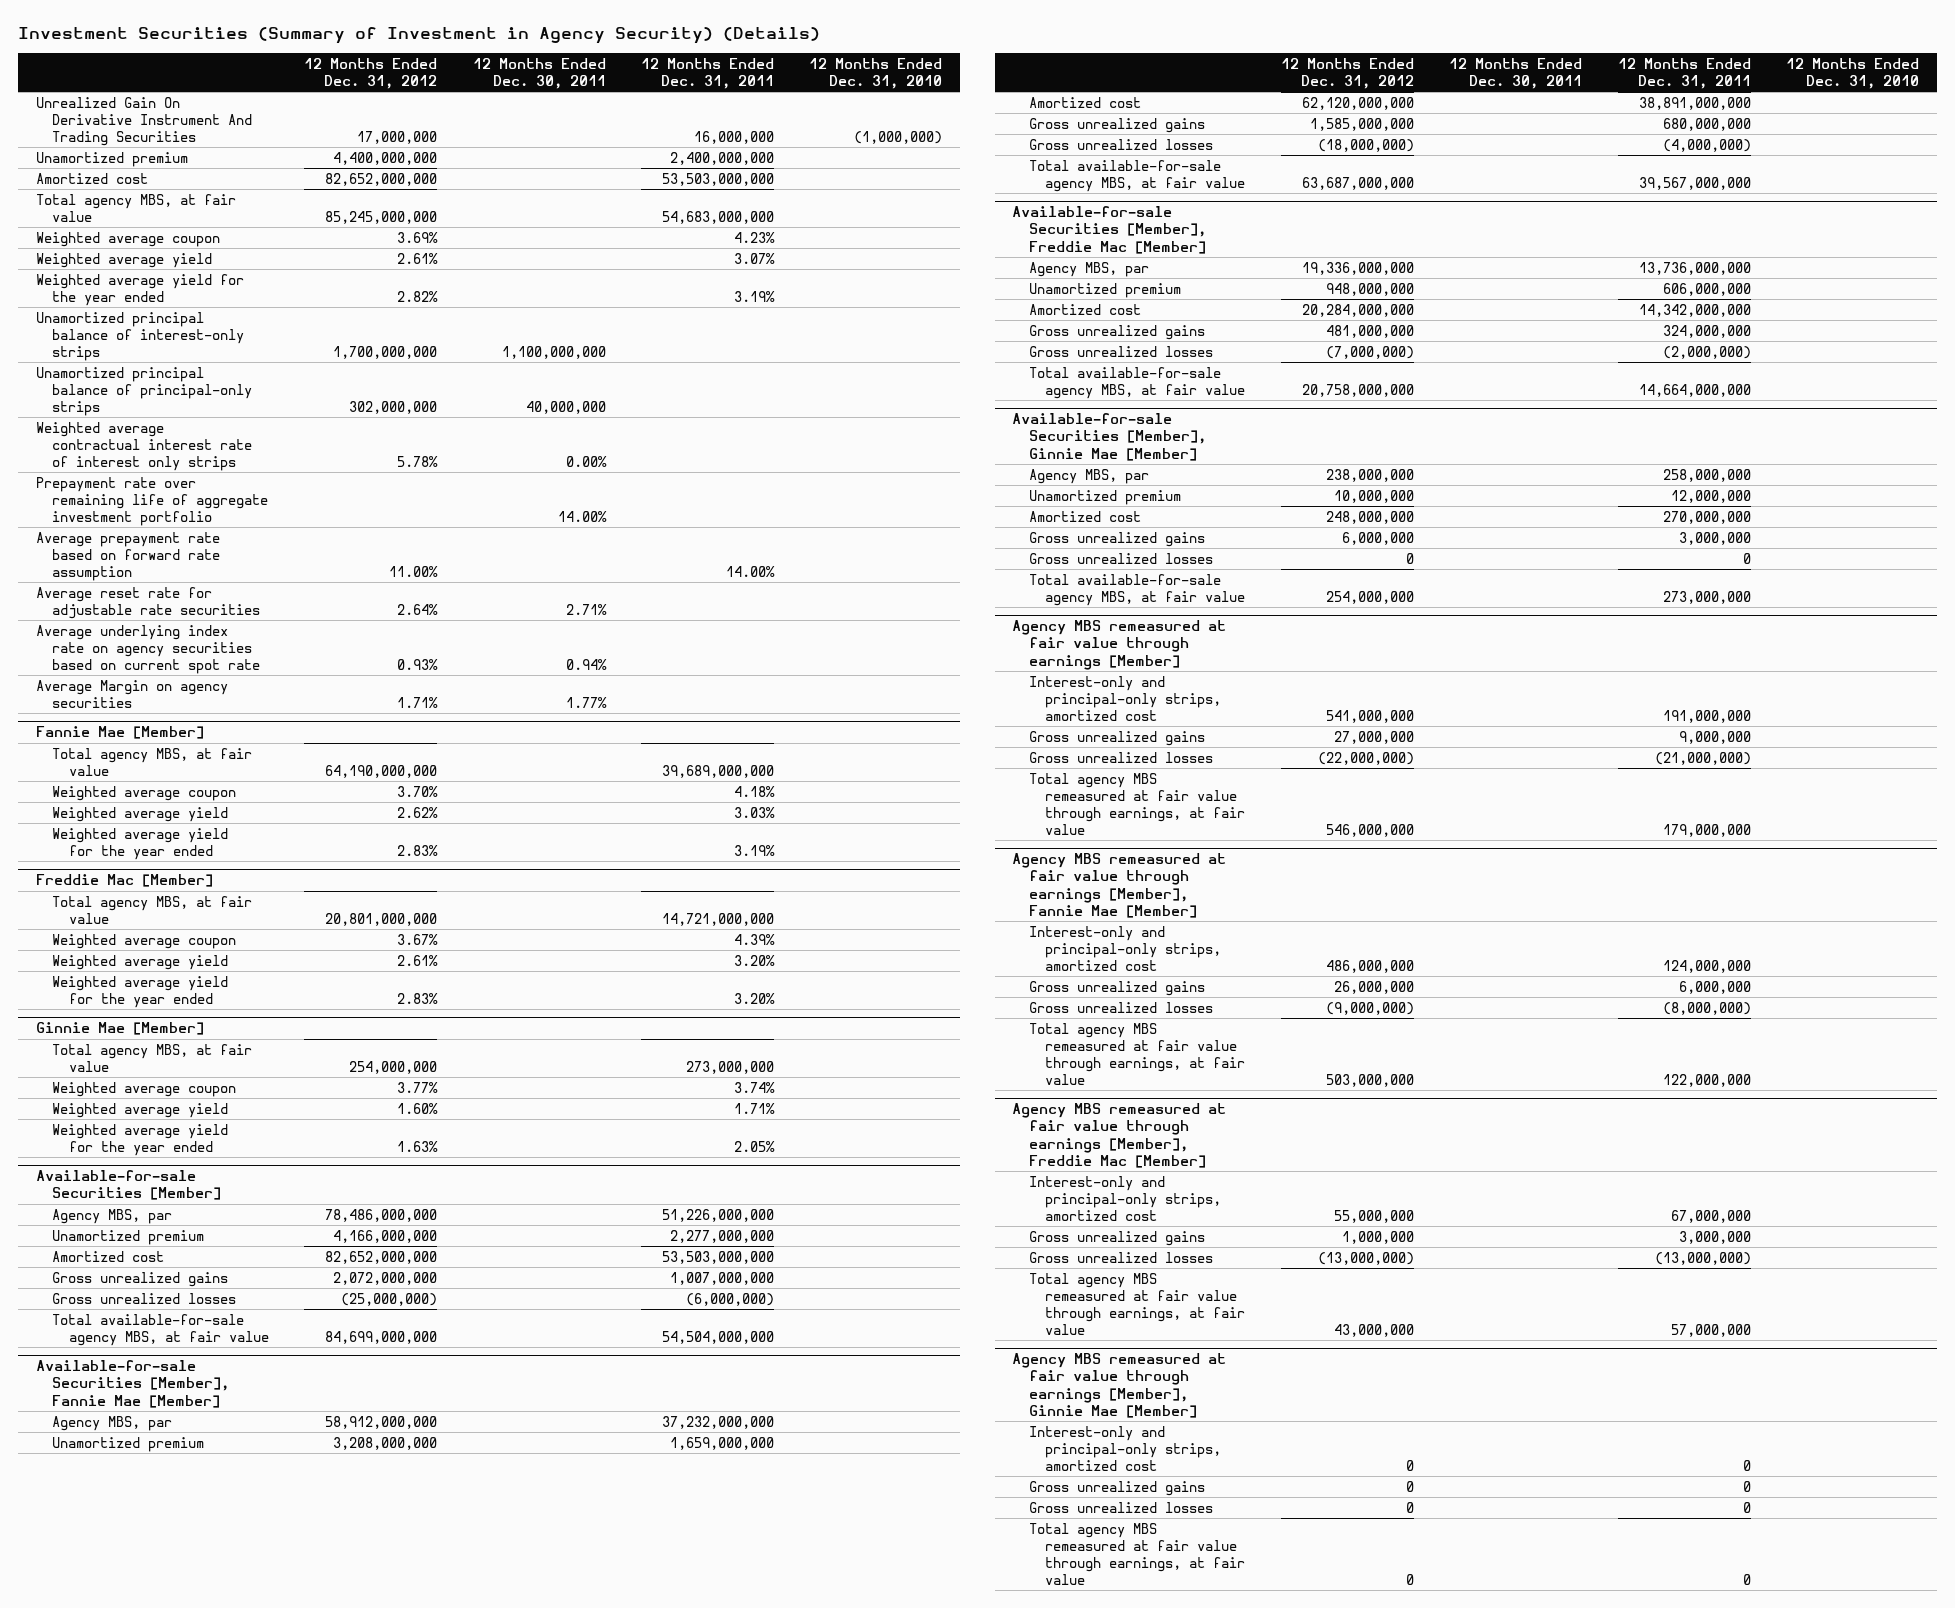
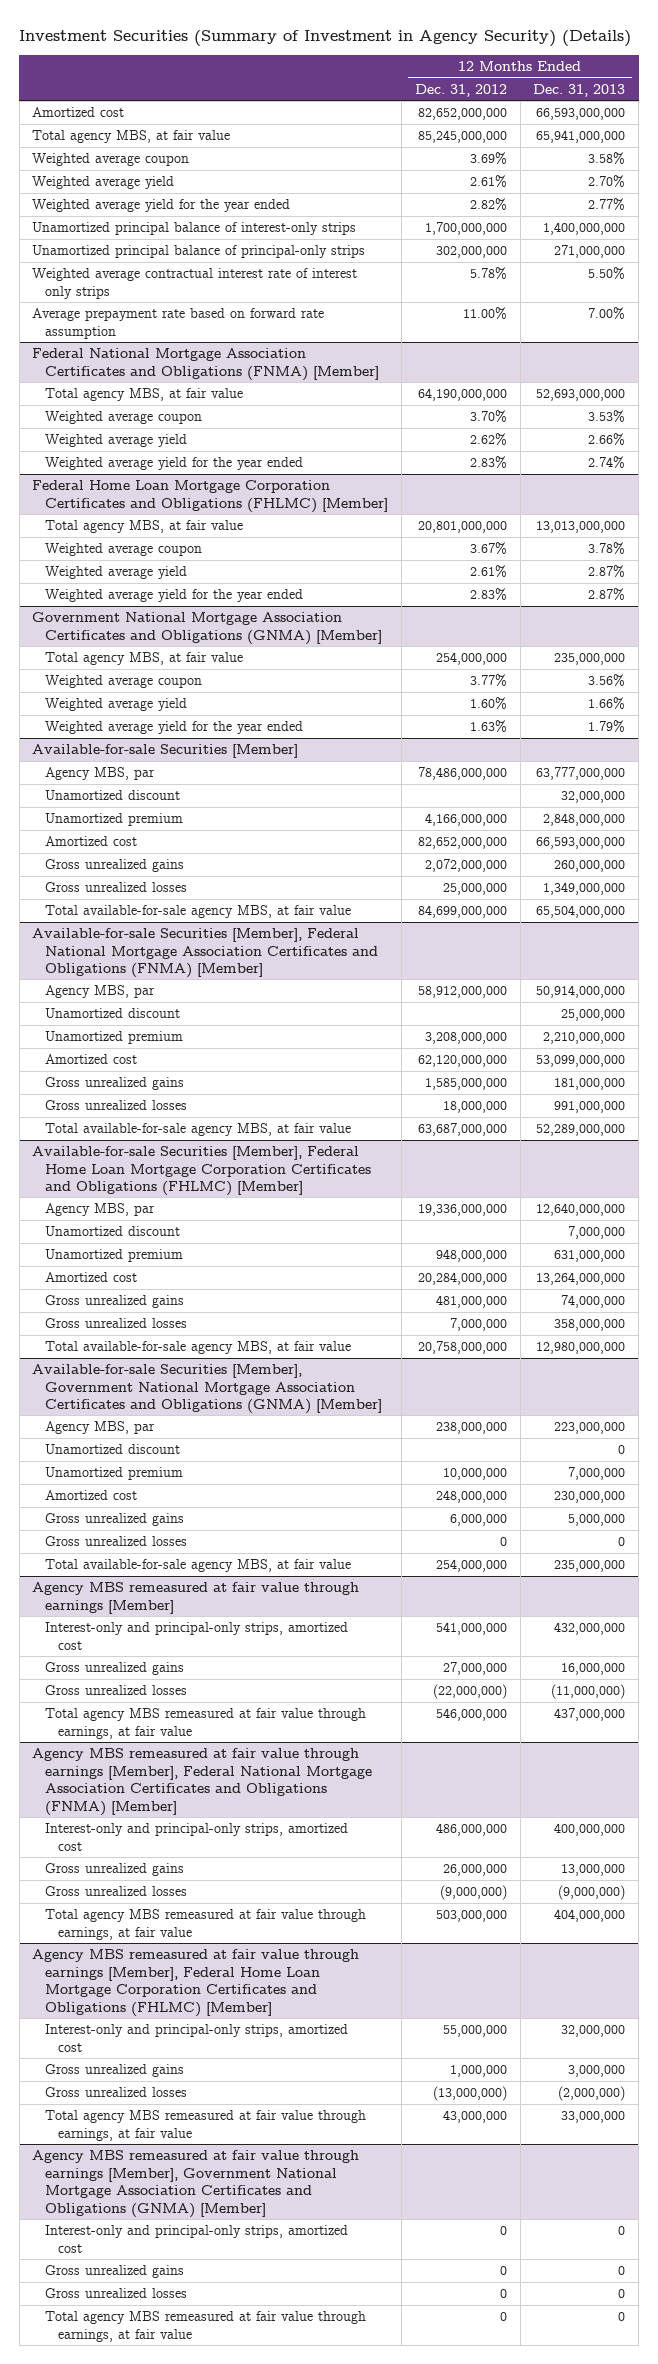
[472,57,606,89] 12 Months Ended Dec. 30, 2011 -> none
[641,57,775,89] 12 Months Ended Dec. 31, 2011 -> none
[809,57,943,89] 12 Months Ended Dec. 31, 2010 -> none
none -> [533,83,626,97] Dec. 31, 2013
[35,96,253,147] Unrealized Gain On Derivative Instrument And Trading Securities -> none
[35,151,188,167] Unamortized premium -> none
[35,476,269,527] Prepayment rate over remaining life of aggregate investment portfolio -> none
[35,586,261,619] Average reset rate for adjustable rate securities -> none
[35,624,261,675] Average underlying index rate on agency securities based on current spot rate -> none
[35,679,228,708] Average Margin on agency securities -> none
[35,726,204,740] Fannie Mae [Member] -> none
none -> [32,348,380,381] Federal National Mortgage Association Certificates and Obligations (FNMA) [Member]
[35,874,213,888] Freddie Mac [Member] -> none
none -> [32,480,389,513] Federal Home Loan Mortgage Corporation Certificates and Obligations (FHLMC) [Member]
[35,1022,204,1036] Ginnie Mae [Member] -> none
none -> [32,612,383,645] Government National Mortgage Association Certificates and Obligations (GNMA) [Member]
none -> [45,790,181,801] Unamortized discount
[341,1292,438,1306] (25,000,000) -> [442,883,507,896] 25,000,000
[35,1360,230,1408] Available-for-sale Securities [Member], Fannie Mae [Member] -> none
none -> [32,928,379,979] Available-for-sale Securities [Member], Federal National Mortgage Association Certificates and Obligations (FNMA) [Member]
none -> [45,1008,181,1019] Unamortized discount
[1317,138,1414,152] (18,000,000) -> [442,1101,507,1114] 18,000,000
[1012,206,1206,254] Available-for-sale Securities [Member], Freddie Mac [Member] -> none
none -> [32,1146,372,1197] Available-for-sale Securities [Member], Federal Home Loan Mortgage Corporation Certificates and Obligations (FHLMC) [Member]
none -> [45,1226,181,1237] Unamortized discount
[1325,345,1414,359] (7,000,000) -> [449,1318,507,1332] 7,000,000
[1012,413,1206,461] Available-for-sale Securities [Member], Ginnie Mae [Member] -> none
none -> [32,1364,383,1415] Available-for-sale Securities [Member], Government National Mortgage Association Certificates and Obligations (GNMA) [Member]
none -> [45,1444,181,1455] Unamortized discount
[1012,853,1227,918] Agency MBS remeasured at fair value through earnings [Member], Fannie Mae [Member] -> none
none -> [32,1748,373,1816] Agency MBS remeasured at fair value through earnings [Member], Federal National Mortgage Association Certificates and Obligations (FNMA) [Member]
[1012,1103,1227,1168] Agency MBS remeasured at fair value through earnings [Member], Freddie Mac [Member] -> none
none -> [32,1949,360,2017] Agency MBS remeasured at fair value through earnings [Member], Federal Home Loan Mortgage Corporation Certificates and Obligations (FHLMC) [Member]
[1012,1353,1227,1418] Agency MBS remeasured at fair value through earnings [Member], Ginnie Mae [Member] -> none
none -> [32,2150,360,2218] Agency MBS remeasured at fair value through earnings [Member], Government National Mortgage Association Certificates and Obligations (GNMA) [Member]

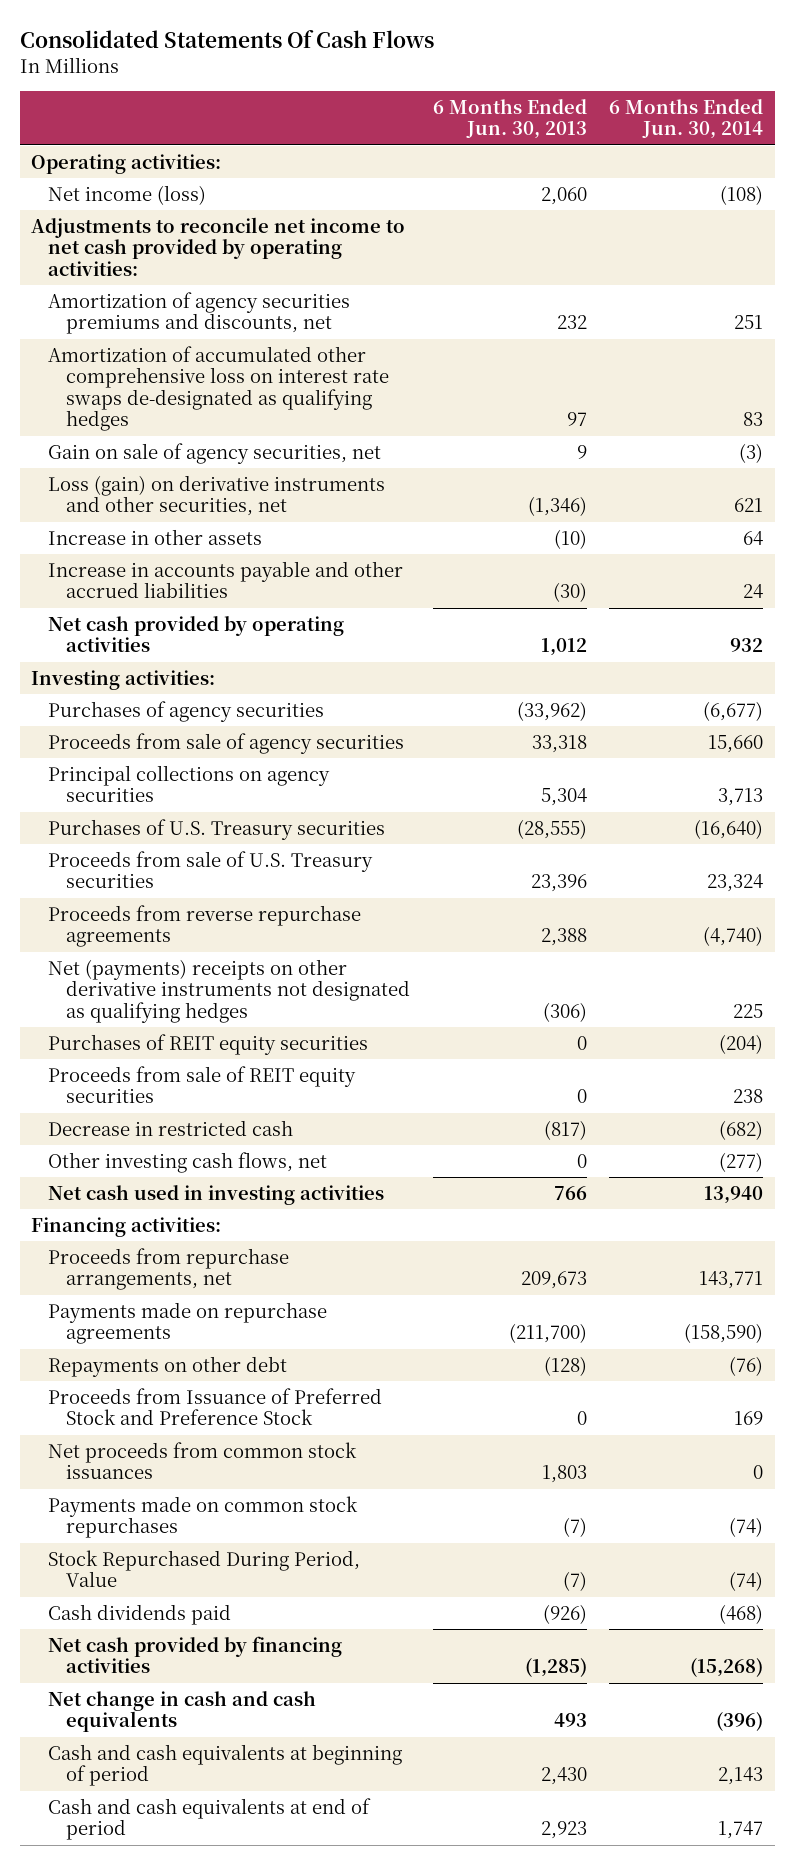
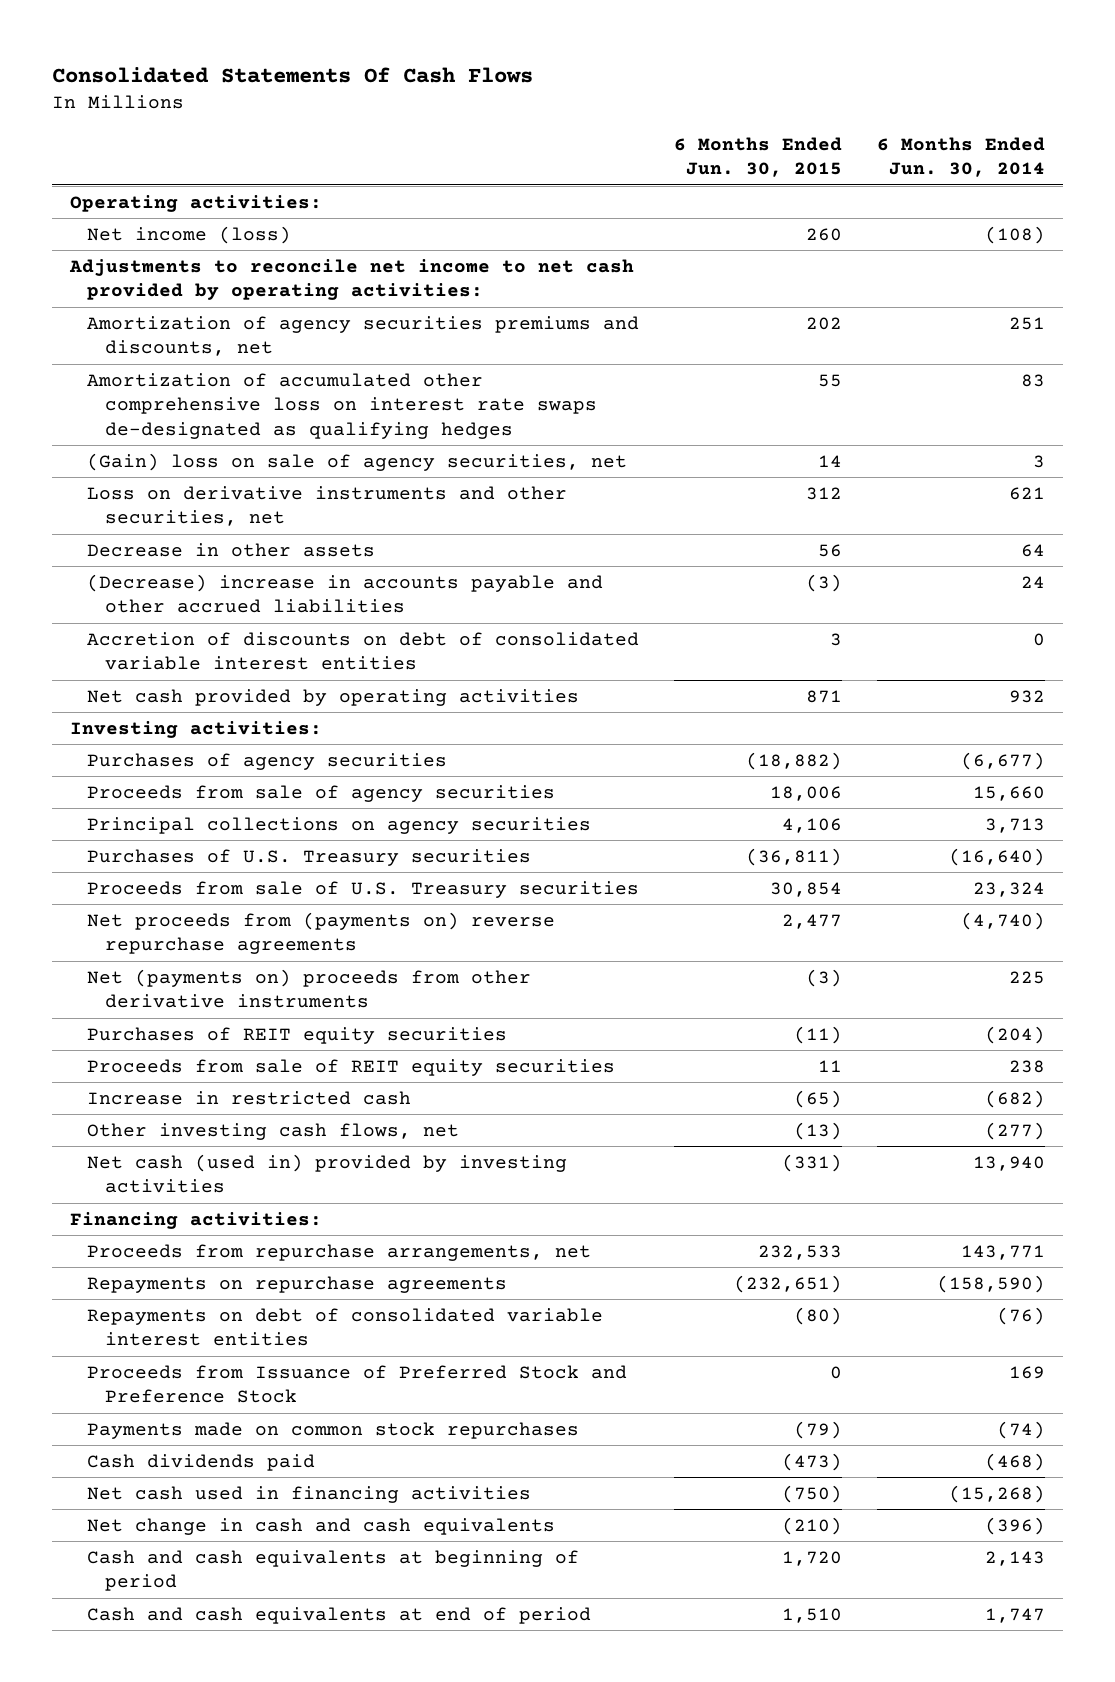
[432,98,587,140] 6 Months Ended Jun. 30, 2013 -> none
none -> [674,136,843,178] 6 Months Ended Jun. 30, 2015
[48,442,382,464] Gain on sale of agency securities, net -> [87,452,628,471] (Gain) loss on sale of agency securities, net
[739,442,764,463] (3) -> [1033,454,1046,468] 3
[48,474,386,517] Loss (gain) on derivative instruments and other securities, net -> [87,485,568,527] Loss on derivative instruments and other securities, net
[48,528,263,545] Increase in other assets -> [87,542,376,557] Decrease in other assets
[48,560,404,599] Increase in accounts payable and other accrued liabilities -> [87,573,604,614] (Decrease) increase in accounts payable and other accrued liabilities
none -> [87,631,640,671] Accretion of discounts on debt of consolidated variable interest entities
[48,904,362,948] Proceeds from reverse repurchase agreements -> [87,911,556,955] Net proceeds from (payments on) reverse repurchase agreements
[48,958,410,1023] Net (payments) receipts on other derivative instruments not designated as qualifying hedges -> [87,968,532,1009] Net (payments on) proceeds from other derivative instruments
[48,1119,294,1136] Decrease in restricted cash -> [87,1090,412,1105] Increase in restricted cash
[48,1184,385,1205] Net cash used in investing activities -> [87,1153,568,1194] Net cash (used in) provided by investing activities
[48,1301,328,1345] Payments made on repurchase agreements -> [87,1275,508,1293] Repayments on repurchase agreements
[48,1355,288,1377] Repayments on other debt -> [87,1307,604,1347] Repayments on debt of consolidated variable interest entities
[48,1441,358,1480] Net proceeds from common stock issuances -> none
[48,1549,361,1588] Stock Repurchased During Period, Value -> none
[48,1635,343,1674] Net cash provided by financing activities -> [87,1485,532,1503] Net cash used in financing activities

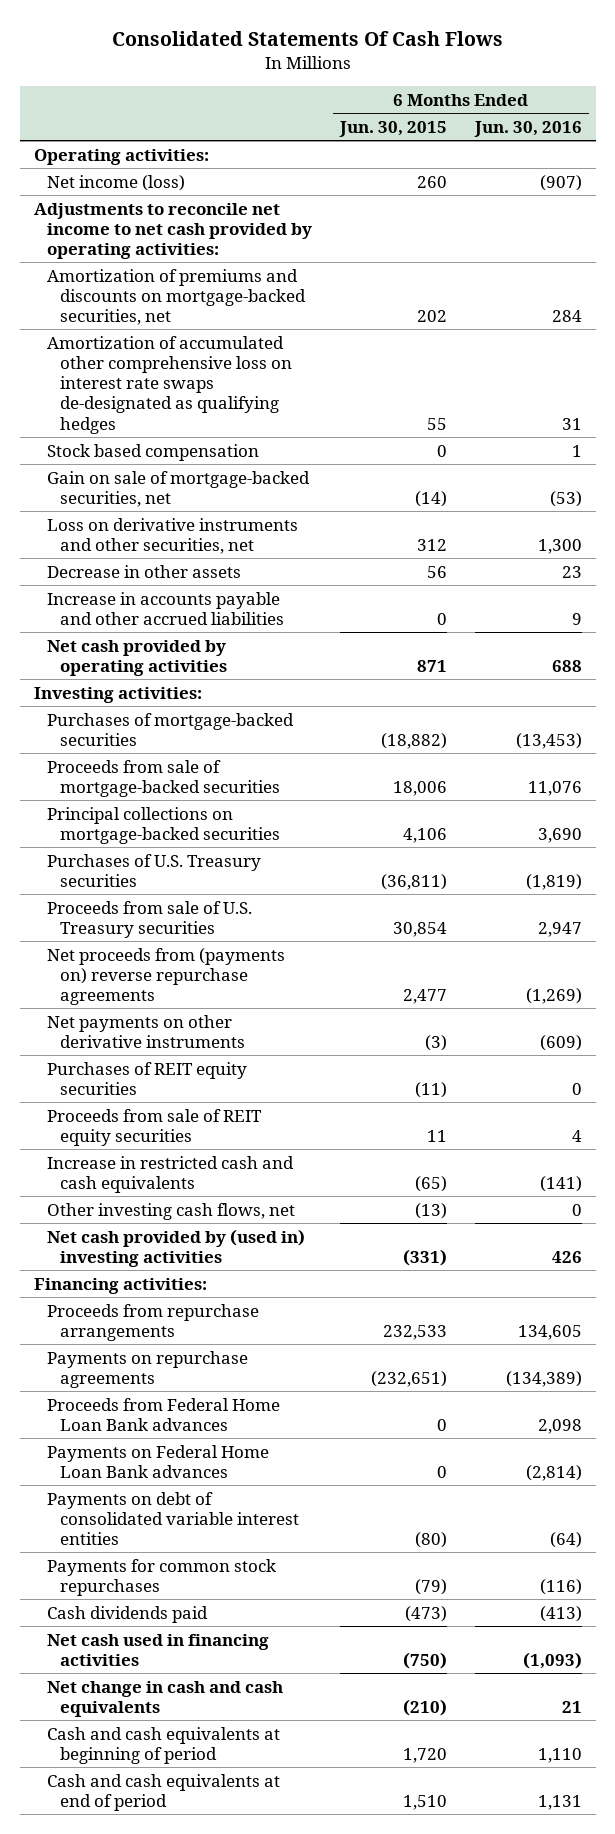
[877,136,1046,178] 6 Months Ended Jun. 30, 2014 -> none
none -> [473,120,582,137] Jun. 30, 2016
[87,315,640,357] Amortization of agency securities premiums and discounts, net -> [46,268,307,326] Amortization of premiums and discounts on mortgage-backed securities, net
none -> [46,443,259,461] Stock based compensation
[87,452,628,471] (Gain) loss on sale of agency securities, net -> [46,470,310,507] Gain on sale of mortgage-backed securities, net
[818,454,843,467] 14 -> [414,490,447,507] (14)
[87,631,640,671] Accretion of discounts on debt of consolidated variable interest entities -> none
[87,573,604,614] (Decrease) increase in accounts payable and other accrued liabilities -> [46,591,285,625] Increase in accounts payable and other accrued liabilities
[806,573,843,592] (3) -> [436,612,447,625] 0
[87,752,448,770] Purchases of agency securities -> [46,712,294,746] Purchases of mortgage-backed securities
[87,784,556,802] Proceeds from sale of agency securities -> [46,759,281,797] Proceeds from sale of mortgage-backed securities
[87,816,592,834] Principal collections on agency securities -> [46,806,281,844] Principal collections on mortgage-backed securities
[87,968,532,1009] Net (payments on) proceeds from other derivative instruments -> [46,1014,246,1048] Net payments on other derivative instruments
[87,1090,412,1105] Increase in restricted cash -> [46,1155,294,1193] Increase in restricted cash and cash equivalents
[87,1153,568,1194] Net cash (used in) provided by investing activities -> [46,1228,305,1267] Net cash provided by (used in) investing activities
[87,1364,628,1404] Proceeds from Issuance of Preferred Stock and Preference Stock -> none
[87,1243,592,1261] Proceeds from repurchase arrangements, net -> [46,1303,259,1341] Proceeds from repurchase arrangements
[87,1275,508,1293] Repayments on repurchase agreements -> [46,1350,248,1388] Payments on repurchase agreements
none -> [46,1397,280,1431] Proceeds from Federal Home Loan Bank advances
none -> [46,1444,269,1478] Payments on Federal Home Loan Bank advances
[87,1307,604,1347] Repayments on debt of consolidated variable interest entities -> [46,1491,300,1546] Payments on debt of consolidated variable interest entities
[87,1421,580,1439] Payments made on common stock repurchases -> [46,1558,276,1596] Payments for common stock repurchases

